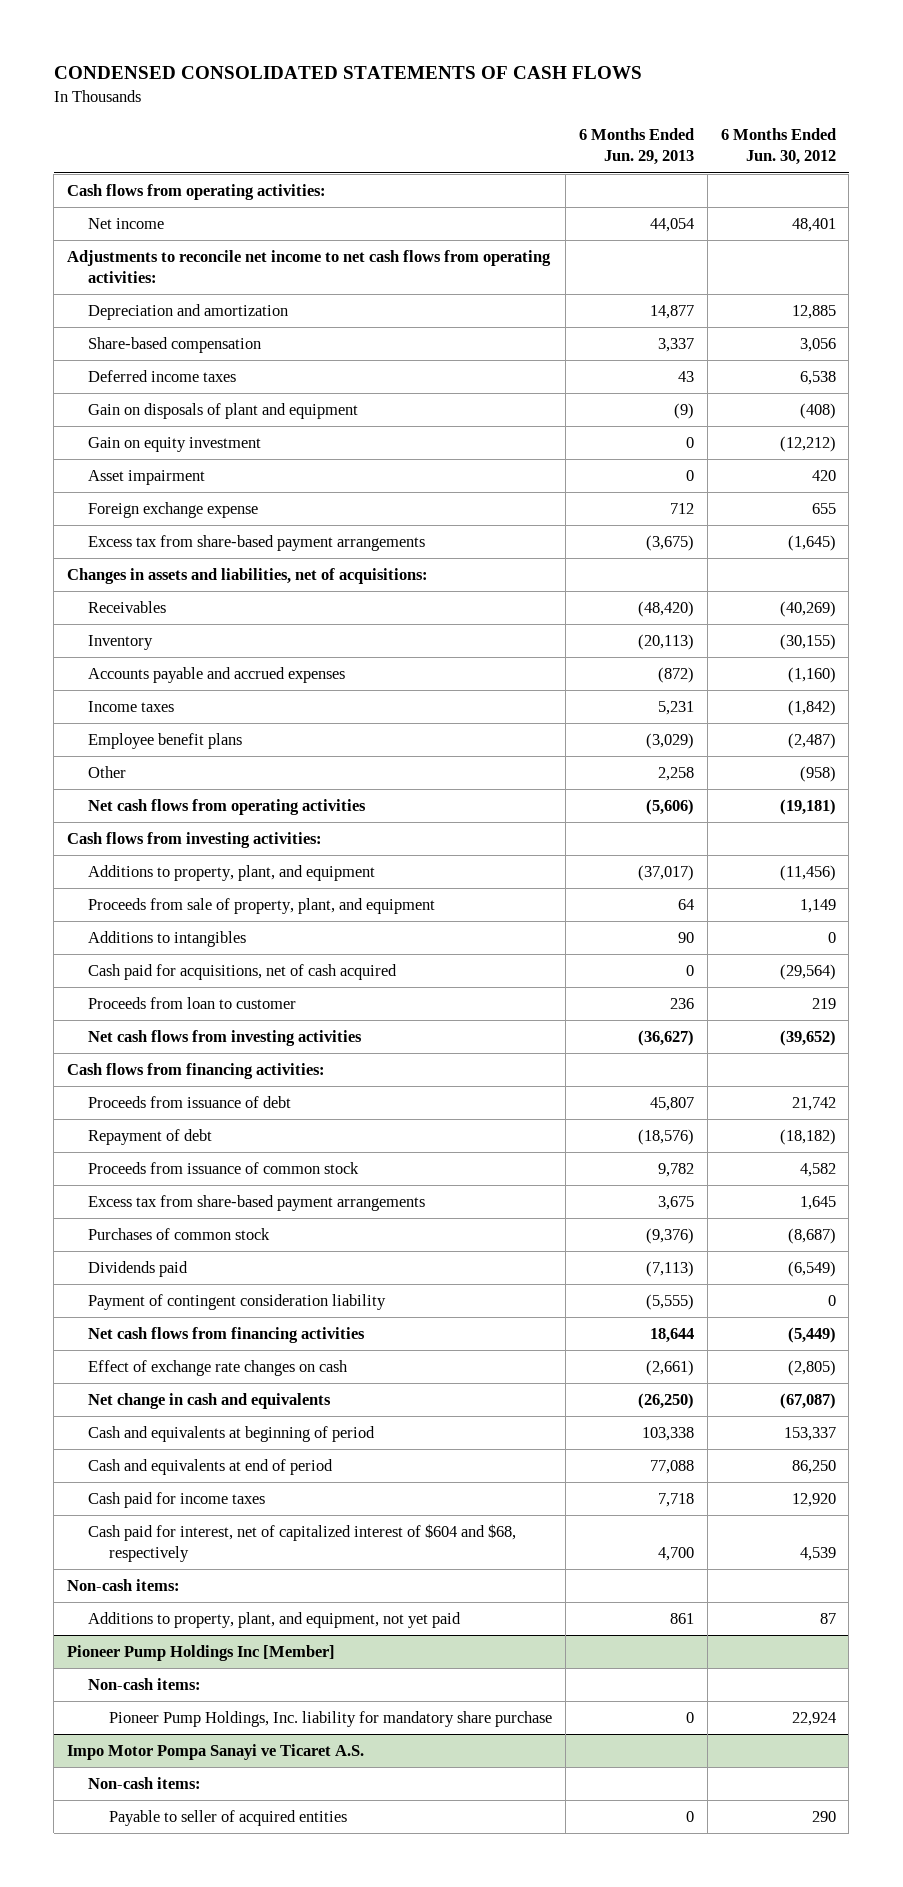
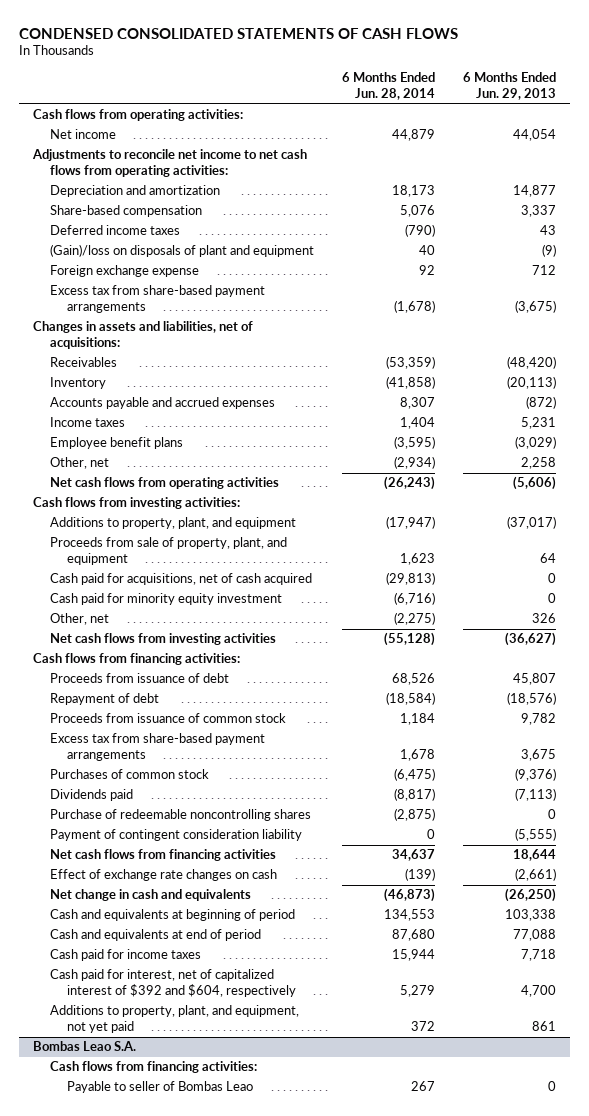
[720,128,836,166] 6 Months Ended Jun. 30, 2012 -> none
none -> [342,72,436,101] 6 Months Ended Jun. 28, 2014
[88,436,262,452] Gain on equity investment -> none
[88,469,206,485] Asset impairment -> none
[88,402,359,419] Gain on disposals of plant and equipment -> [50,244,315,258] (Gain)/loss on disposals of plant and equipment
[88,765,127,778] Other -> [50,457,110,470] Other, net
[88,930,247,947] Additions to intangibles -> none
[88,996,297,1009] Proceeds from loan to customer -> none
none -> [50,593,283,606] Cash paid for minority equity investment
none -> [50,613,110,626] Other, net
none -> [50,809,312,822] Purchase of redeemable noncontrolling shares
[67,1578,181,1591] Non-cash items: -> none
[88,1523,517,1563] Cash paid for interest, net of capitalized interest of $604 and $68, respectively -> [50,969,297,998] Cash paid for interest, net of capitalized interest of $392 and $604, respectively
[67,1644,336,1661] Pioneer Pump Holdings Inc [Member] -> none
[88,1677,202,1690] Non-cash items: -> none
[67,1743,365,1760] Impo Motor Pompa Sanayi ve Ticaret A.S. -> none
[88,1776,202,1789] Non-cash items: -> none
[109,1809,348,1826] Payable to seller of acquired entities -> none
none -> [33,1041,137,1052] Bombas Leao S.A.
none -> [50,1061,258,1074] Cash flows from financing activities:
[109,1710,553,1727] Pioneer Pump Holdings, Inc. liability for mandatory share purchase -> [67,1081,254,1094] Payable to seller of Bombas Leao

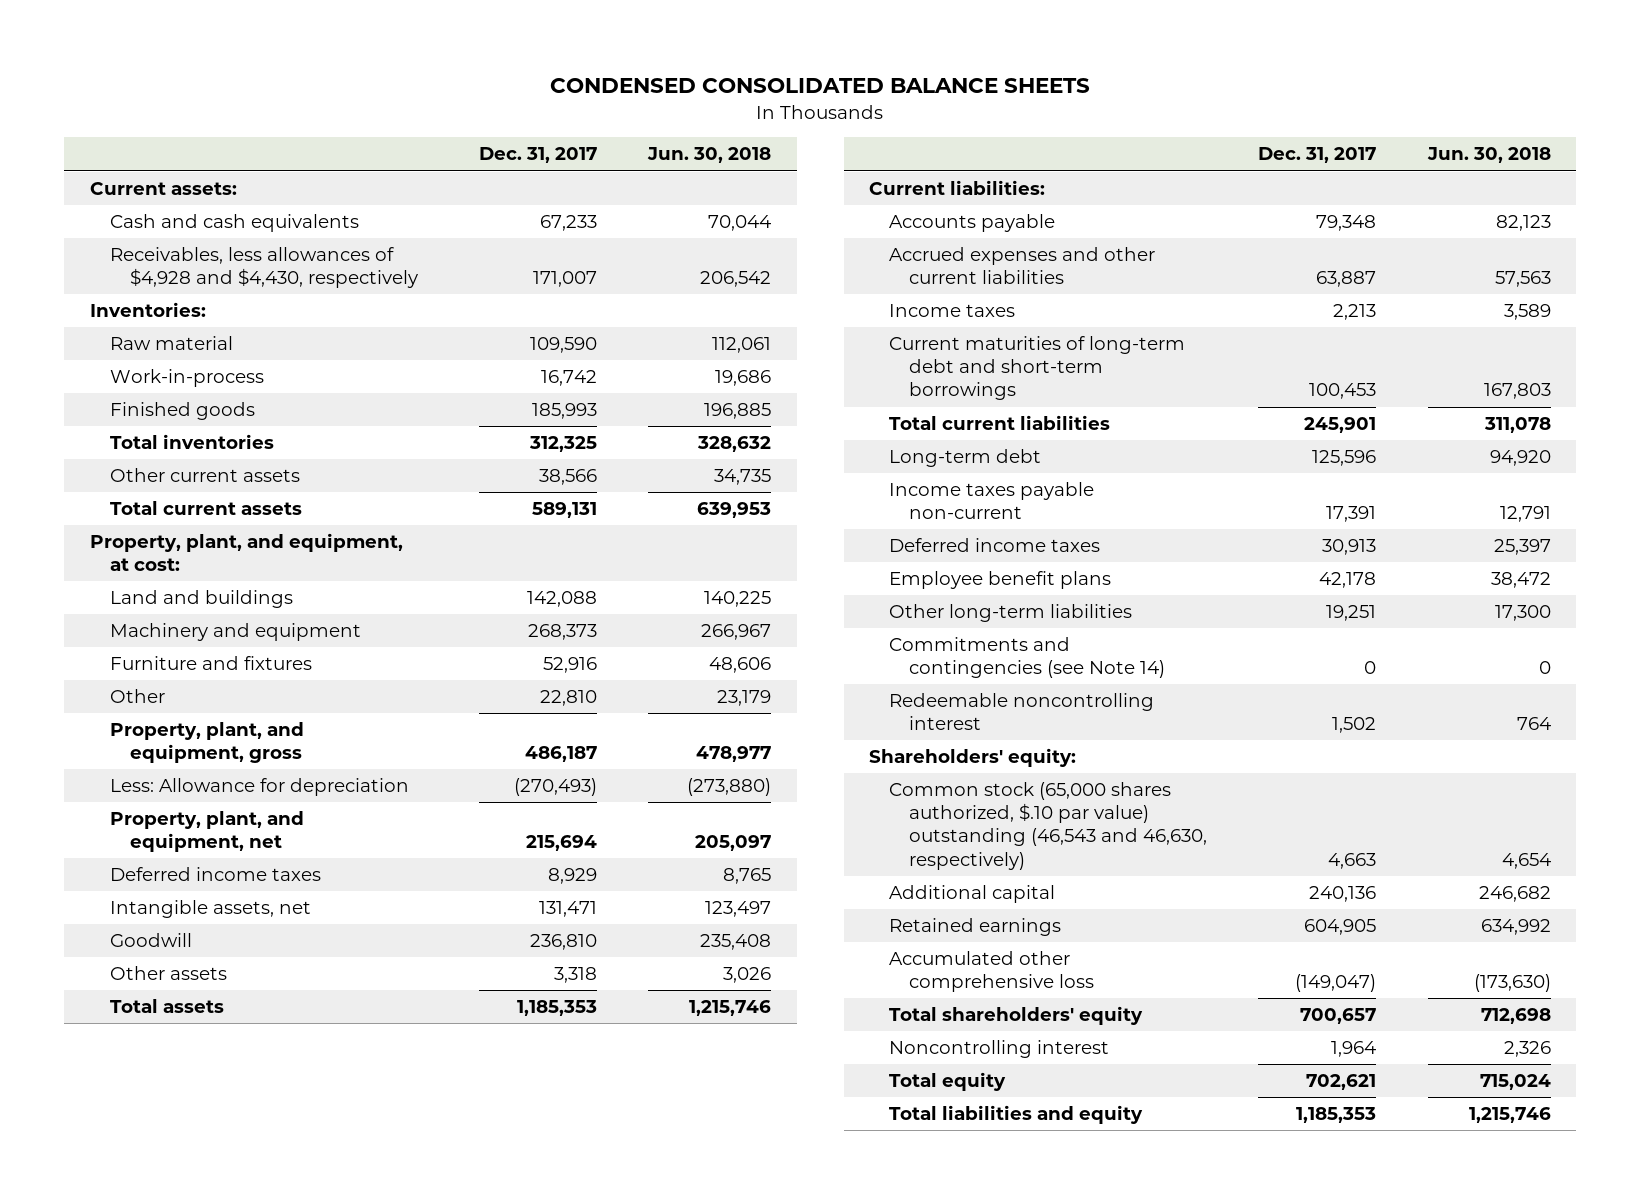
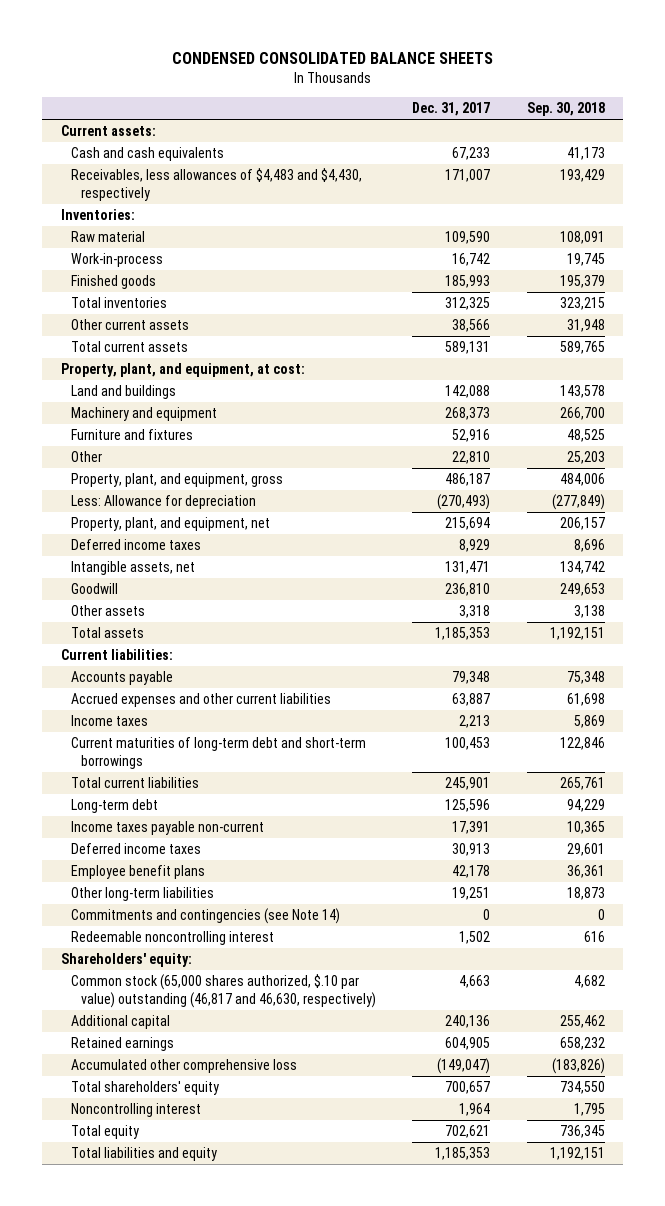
[647,147,772,164] Jun. 30, 2018 -> none
none -> [526,102,605,117] Sep. 30, 2018
[109,247,418,289] Receivables, less allowances of $4,928 and $4,430, respectively -> [70,167,362,201] Receivables, less allowances of $4,483 and $4,430, respectively
[889,782,1207,870] Common stock (65,000 shares authorized, $.10 par value) outstanding (46,543 and 46,630, respectively) -> [70,973,376,1008] Common stock (65,000 shares authorized, $.10 par value) outstanding (46,817 and 46,630, respectively)

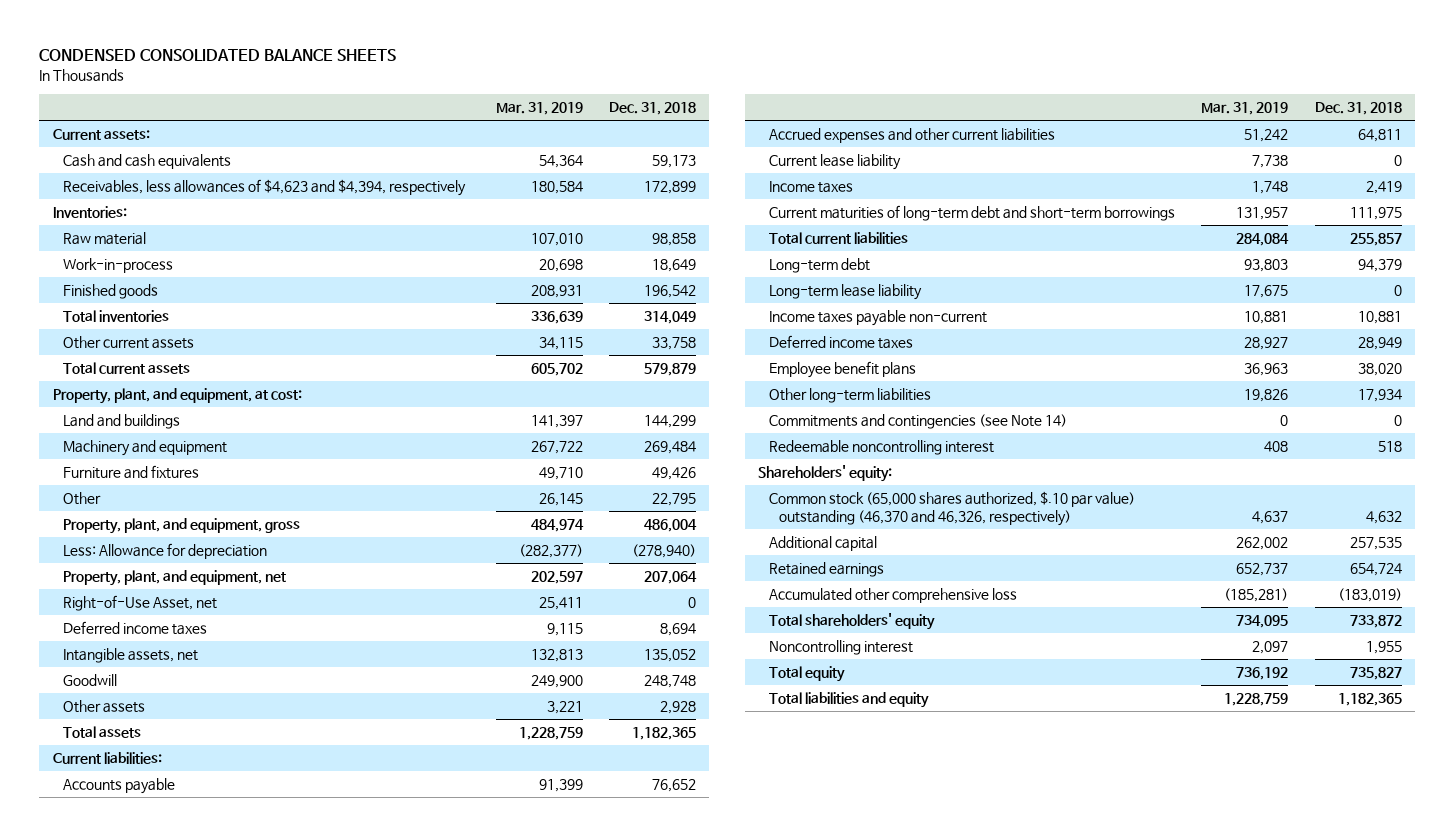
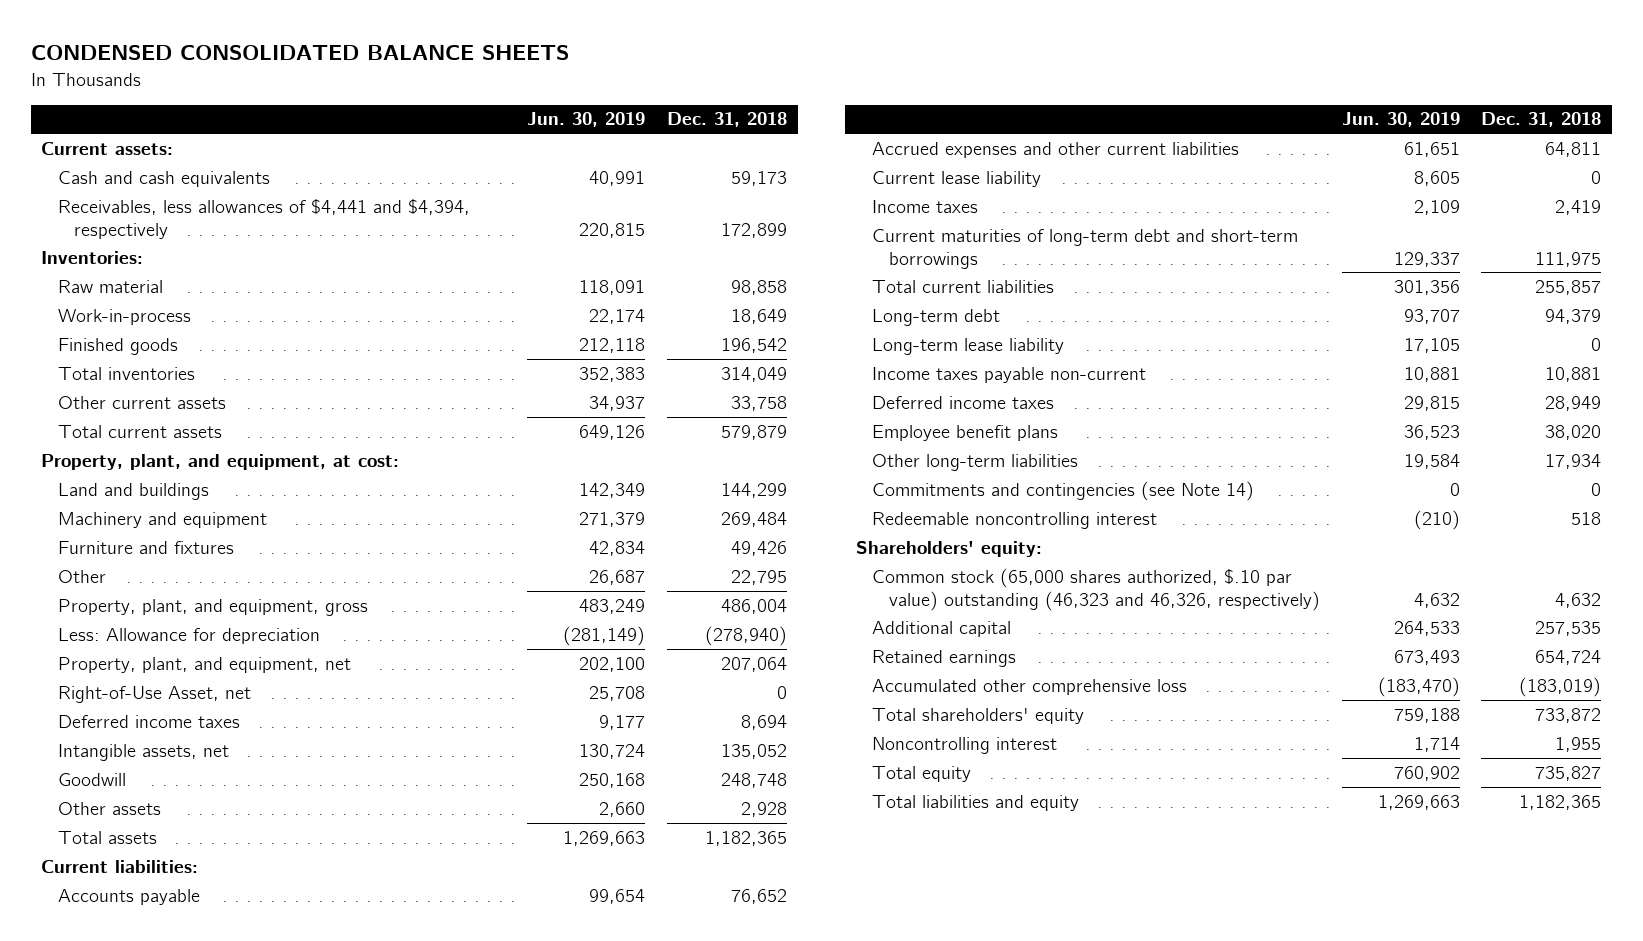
[495,102,583,116] Mar. 31, 2019 -> none
none -> [527,112,646,128] Jun. 30, 2019
[63,179,467,197] Receivables, less allowances of $4,623 and $4,394, respectively -> [57,198,470,239] Receivables, less allowances of $4,441 and $4,394, respectively
[768,491,1135,527] Common stock (65,000 shares authorized, $.10 par value) outstanding (46,370 and 46,326, respectively) -> [872,567,1320,611] Common stock (65,000 shares authorized, $.10 par value) outstanding (46,323 and 46,326, respectively)

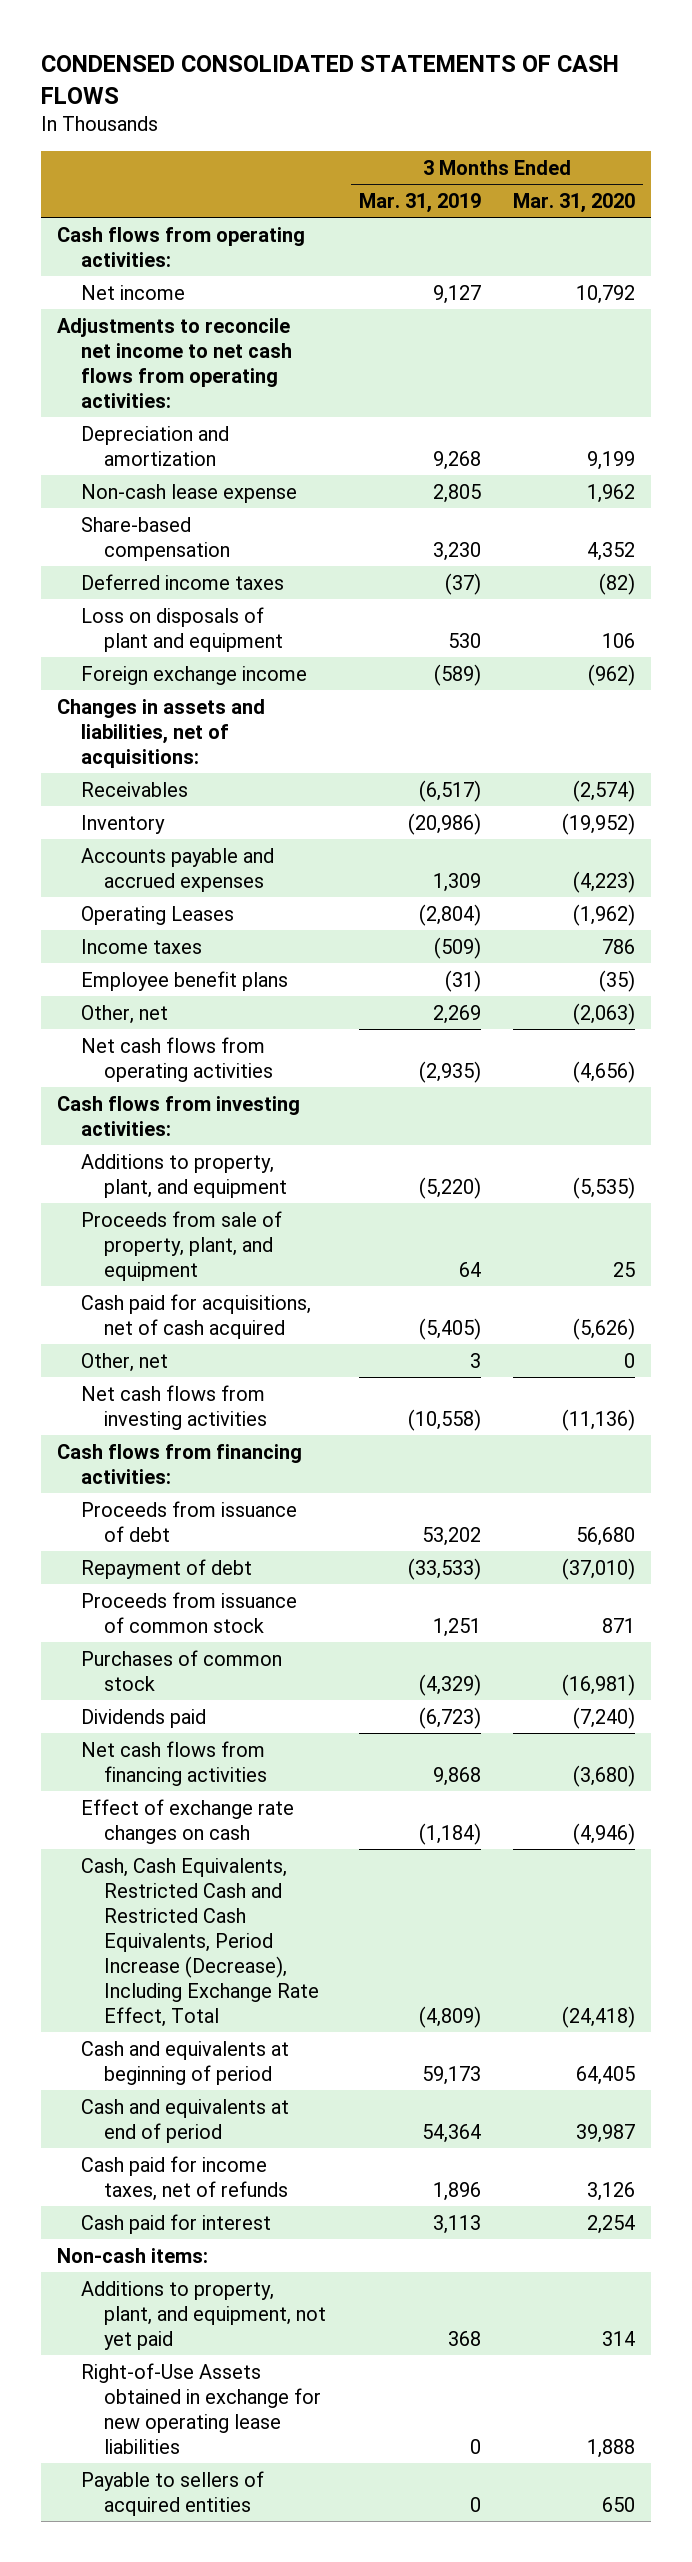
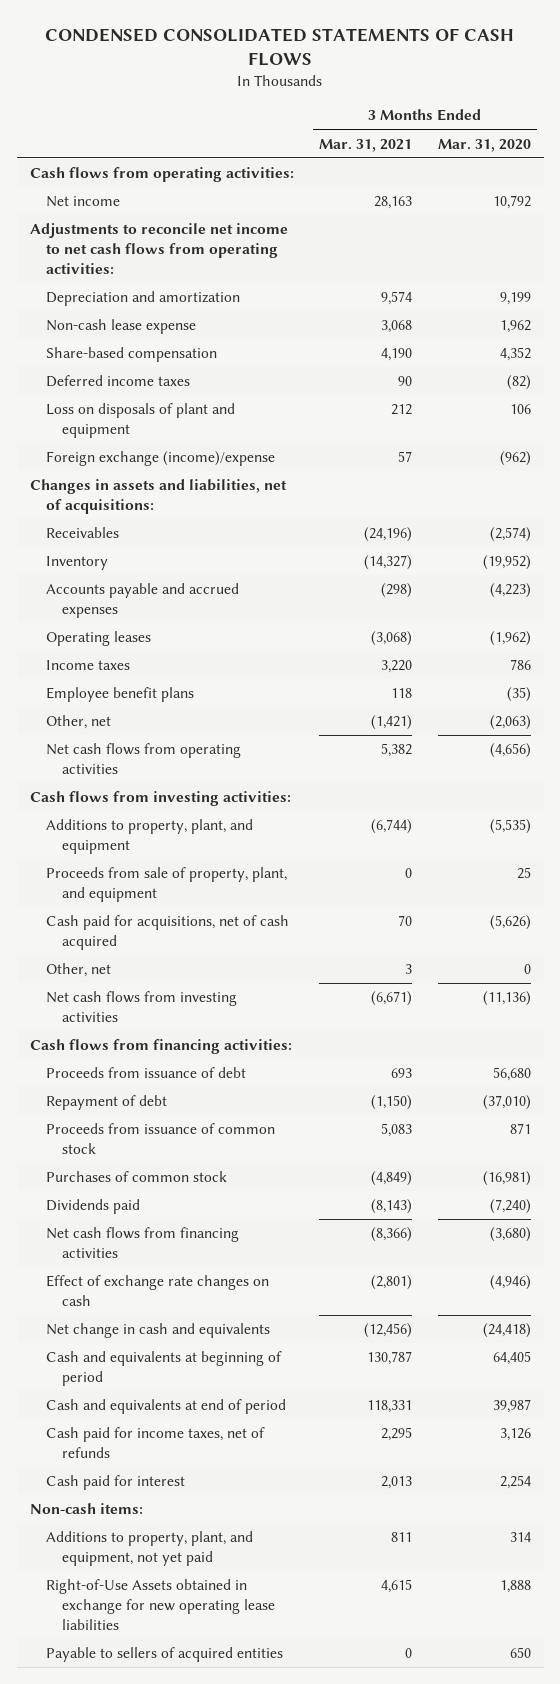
[358,192,481,213] Mar. 31, 2019 -> none
none -> [319,138,413,152] Mar. 31, 2021
[80,665,307,685] Foreign exchange income -> [45,451,275,467] Foreign exchange (income)/expense
[80,905,234,925] Operating Leases -> [45,631,151,647] Operating leases
[80,1857,320,2027] Cash, Cash Equivalents, Restricted Cash and Restricted Cash Equivalents, Period Increase (Decrease), Including Exchange Rate Effect, Total -> [45,1323,270,1339] Net change in cash and equivalents

